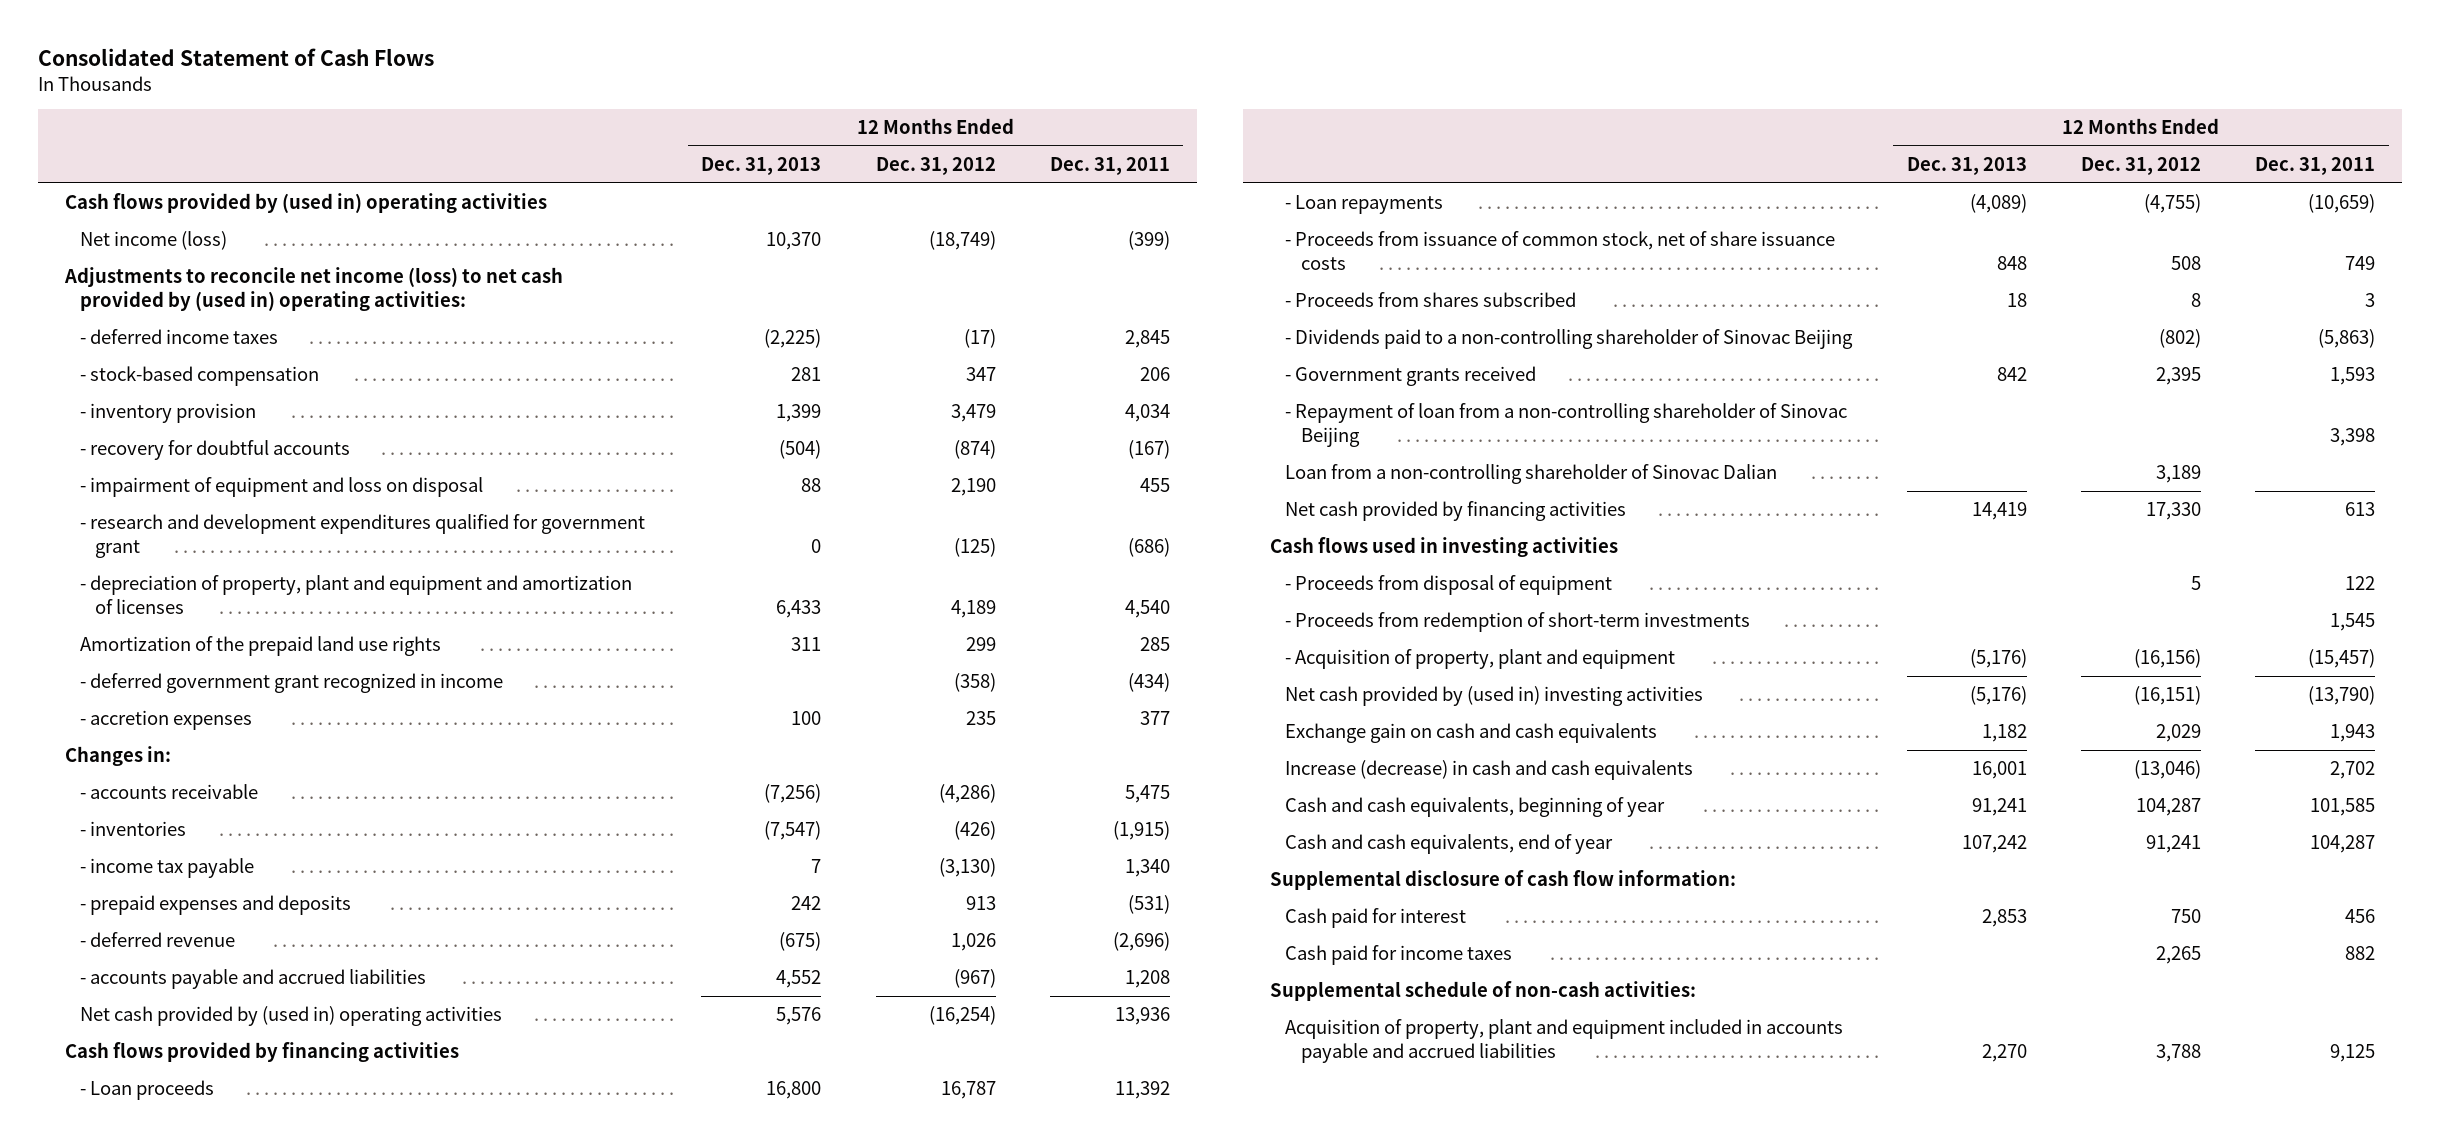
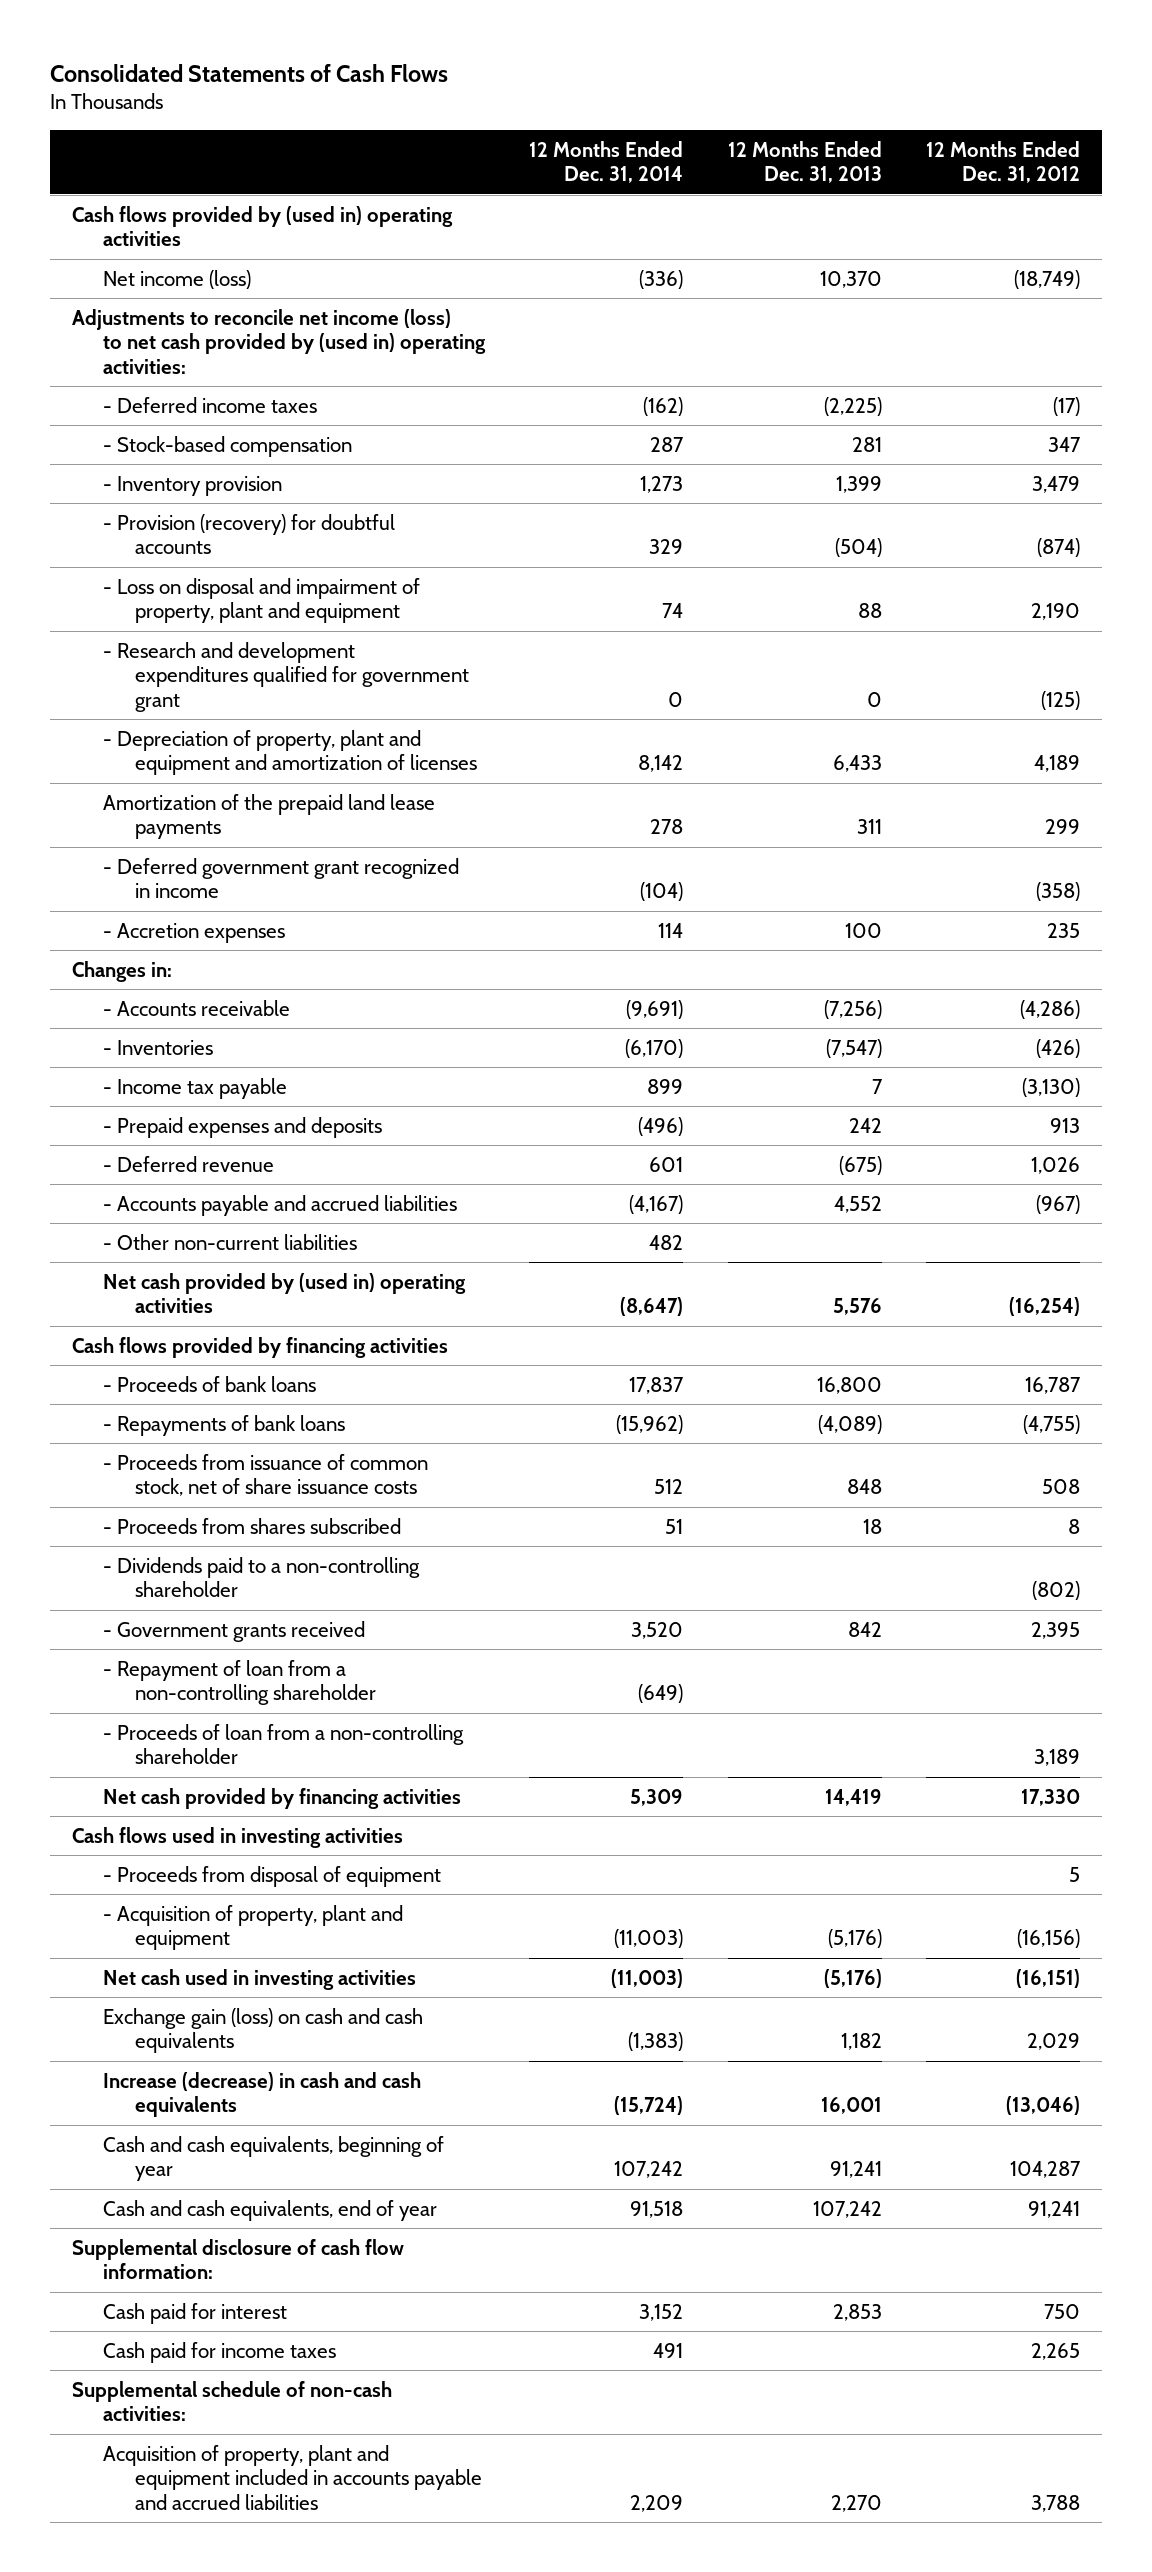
[37,47,434,66] Consolidated Statement of Cash Flows -> [49,63,448,82] Consolidated Statements of Cash Flows
[1049,156,1170,175] Dec. 31, 2011 -> none
none -> [529,140,684,184] 12 Months Ended Dec. 31, 2014
[80,329,279,345] - deferred income taxes -> [103,396,318,413] - Deferred income taxes
[80,366,320,387] - stock-based compensation -> [103,435,353,457] - Stock-based compensation
[80,403,257,424] - inventory provision -> [103,475,283,496] - Inventory provision
[80,440,351,461] - recovery for doubtful accounts -> [103,513,396,555] - Provision (recovery) for doubtful accounts
[80,477,484,498] - impairment of equipment and loss on disposal -> [103,577,421,624] - Loss on disposal and impairment of property, plant and equipment
[80,514,646,558] - research and development expenditures qualified for government grant -> [103,641,469,712] - Research and development expenditures qualified for government grant
[80,575,633,614] - depreciation of property, plant and equipment and amortization of licenses -> [103,729,477,776] - Depreciation of property, plant and equipment and amortization of licenses
[80,636,442,657] Amortization of the prepaid land use rights -> [103,793,436,840] Amortization of the prepaid land lease payments
[80,673,504,694] - deferred government grant recognized in income -> [103,857,460,899] - Deferred government grant recognized in income
[80,710,253,731] - accretion expenses -> [103,922,286,943] - Accretion expenses
[80,784,259,800] - accounts receivable -> [103,999,291,1016] - Accounts receivable
[80,821,187,837] - inventories -> [103,1039,214,1055] - Inventories
[80,858,255,879] - income tax payable -> [103,1077,288,1099] - Income tax payable
[80,895,352,916] - prepaid expenses and deposits -> [103,1116,383,1138] - Prepaid expenses and deposits
[80,932,236,948] - deferred revenue -> [103,1155,275,1172] - Deferred revenue
[80,969,427,990] - accounts payable and accrued liabilities -> [103,1194,458,1216] - Accounts payable and accrued liabilities
none -> [103,1233,358,1250] - Other non-current liabilities
[80,1080,215,1101] - Loan proceeds -> [103,1375,317,1392] - Proceeds of bank loans
[1285,195,1444,215] - Loan repayments -> [103,1414,346,1436] - Repayments of bank loans
[1285,329,1854,350] - Dividends paid to a non-controlling shareholder of Sinovac Beijing -> [103,1556,421,1598] - Dividends paid to a non-controlling shareholder
[1285,403,1848,447] - Repayment of loan from a non-controlling shareholder of Sinovac Beijing -> [103,1659,376,1706] - Repayment of loan from a non-controlling shareholder
[1285,464,1778,485] Loan from a non-controlling shareholder of Sinovac Dalian -> [103,1723,465,1765] - Proceeds of loan from a non-controlling shareholder
[1285,612,1751,633] - Proceeds from redemption of short-term investments -> none
[1285,686,1704,707] Net cash provided by (used in) investing activities -> [103,1968,417,1990] Net cash used in investing activities
[1285,723,1658,744] Exchange gain on cash and cash equivalents -> [103,2007,424,2054] Exchange gain (loss) on cash and cash equivalents

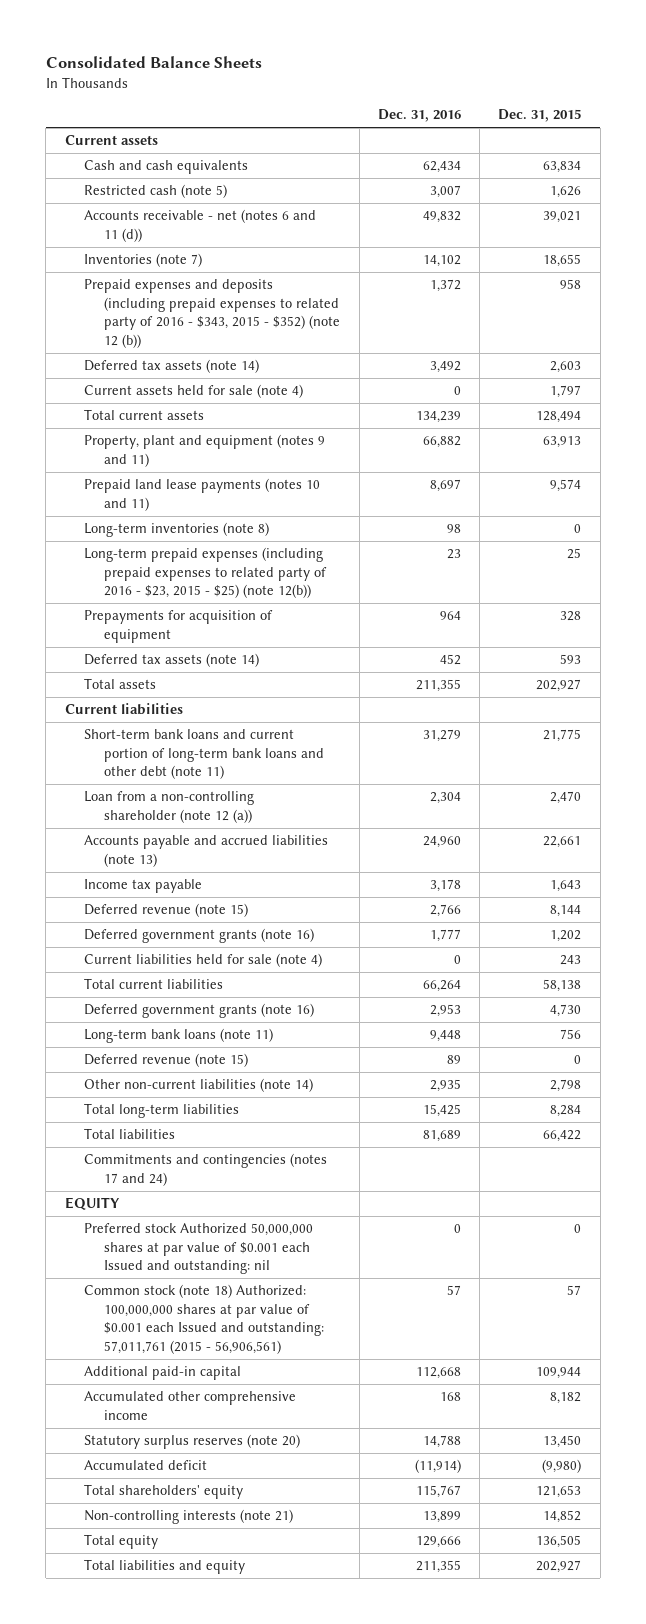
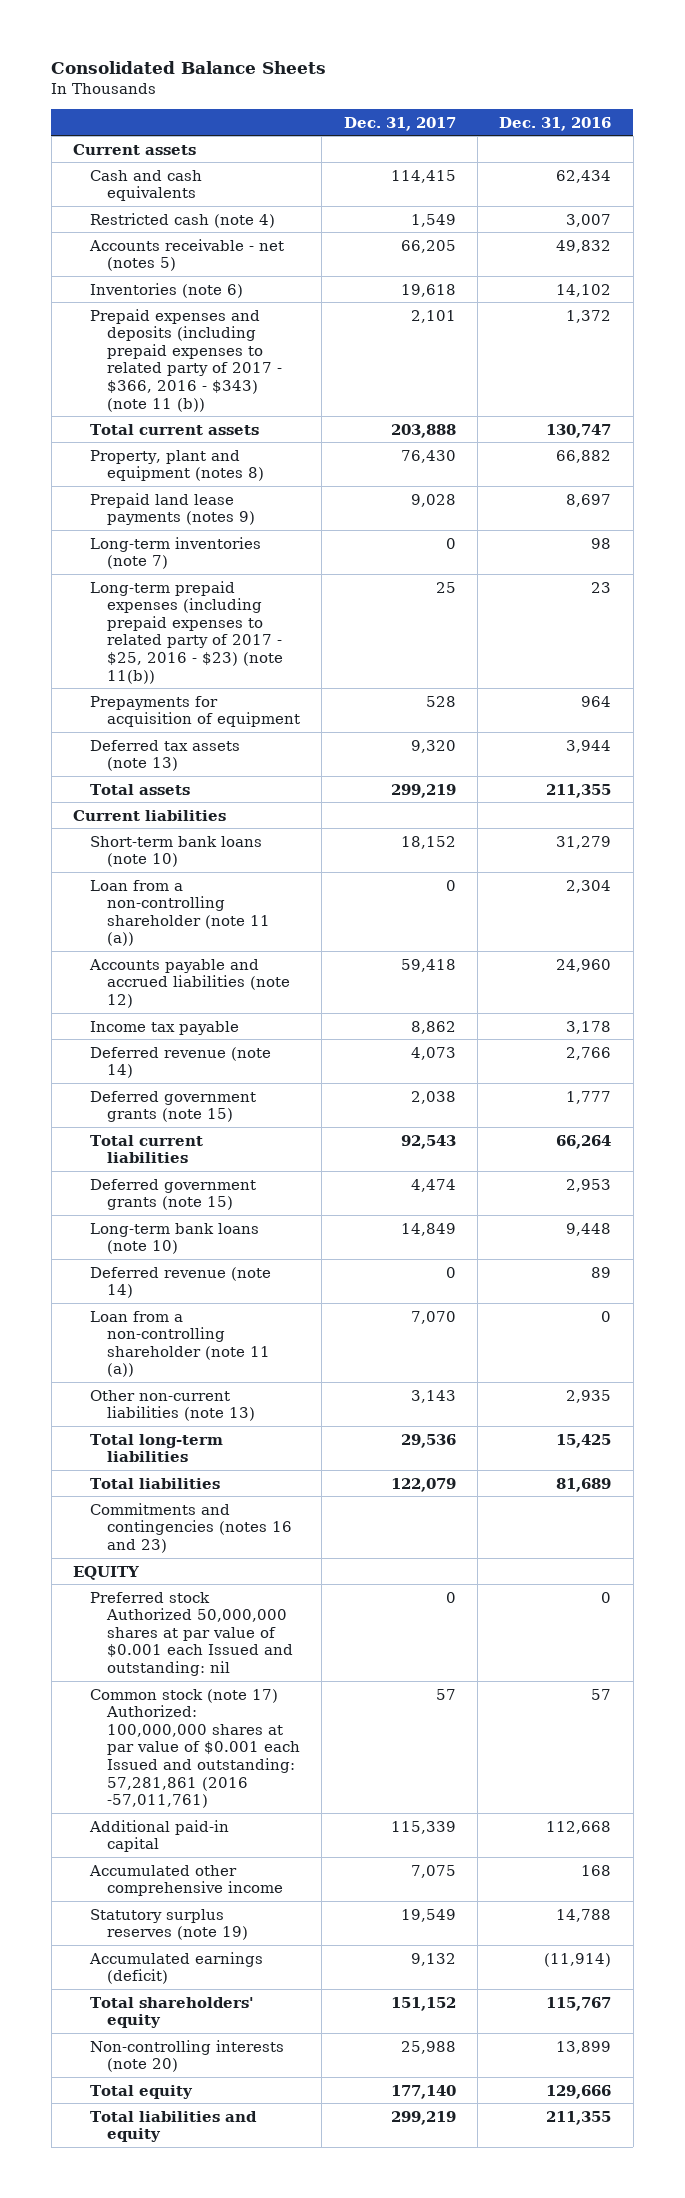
[498,109,582,123] Dec. 31, 2015 -> none
none -> [343,116,456,131] Dec. 31, 2017
[84,359,260,374] Deferred tax assets (note 14) -> none
[84,384,304,399] Current assets held for sale (note 4) -> none
[84,184,228,199] Restricted cash (note 5) -> [90,212,276,228] Restricted cash (note 4)
[84,209,317,242] Accounts receivable - net (notes 6 and 11 (d)) -> [89,238,285,272] Accounts receivable - net (notes 5)
[84,253,203,268] Inventories (note 7) -> [90,282,244,298] Inventories (note 6)
[84,279,341,348] Prepaid expenses and deposits (including prepaid expenses to related party of 2016 - $343, 2015 - $352) (note 12 (b)) -> [90,308,283,412] Prepaid expenses and deposits (including prepaid expenses to related party of 2017 - $366, 2016 - $343) (note 11 (b))
[415,411,461,424] 134,239 -> [546,423,612,438] 130,747
[84,434,326,467] Property, plant and equipment (notes 9 and 11) -> [90,449,265,482] Property, plant and equipment (notes 8)
[84,478,321,511] Prepaid land lease payments (notes 10 and 11) -> [90,492,256,526] Prepaid land lease payments (notes 9)
[84,522,270,538] Long-term inventories (note 8) -> [90,536,262,570] Long-term inventories (note 7)
[84,547,328,599] Long-term prepaid expenses (including prepaid expenses to related party of 2016 - $23, 2015 - $25) (note 12(b)) -> [90,580,284,684] Long-term prepaid expenses (including prepaid expenses to related party of 2017 - $25, 2016 - $23) (note 11(b))
[84,653,260,668] Deferred tax assets (note 14) -> [90,739,241,772] Deferred tax assets (note 13)
[439,654,461,666] 452 -> [566,739,612,753] 3,944
[84,729,325,780] Short-term bank loans and current portion of long-term bank loans and other debt (note 11) -> [90,835,263,868] Short-term bank loans (note 10)
[84,791,255,823] Loan from a non-controlling shareholder (note 12 (a)) -> [90,879,271,947] Loan from a non-controlling shareholder (note 11 (a))
[84,835,329,867] Accounts payable and accrued liabilities (note 13) -> [89,958,291,1008] Accounts payable and accrued liabilities (note 12)
[84,953,323,968] Current liabilities held for sale (note 4) -> none
[84,903,249,918] Deferred revenue (note 15) -> [90,1046,272,1079] Deferred revenue (note 14)
[84,928,315,944] Deferred government grants (note 16) -> [90,1090,257,1123] Deferred government grants (note 15)
[84,1003,315,1019] Deferred government grants (note 16) -> [90,1178,257,1211] Deferred government grants (note 15)
[84,1028,274,1044] Long-term bank loans (note 11) -> [90,1222,260,1255] Long-term bank loans (note 10)
[84,1053,249,1068] Deferred revenue (note 15) -> [90,1266,272,1299] Deferred revenue (note 14)
none -> [90,1310,271,1378] Loan from a non-controlling shareholder (note 11 (a))
[84,1078,314,1093] Other non-current liabilities (note 14) -> [90,1389,256,1422] Other non-current liabilities (note 13)
[84,1153,328,1186] Commitments and contingencies (notes 17 and 24) -> [90,1502,293,1553] Commitments and contingencies (notes 16 and 23)
[84,1284,325,1354] Common stock (note 18) Authorized: 100,000,000 shares at par value of $0.001 each Issued and outstanding: 57,011,761 (2015 - 56,906,561) -> [90,1688,301,1809] Common stock (note 17) Authorized: 100,000,000 shares at par value of $0.001 each Issued and outstanding: 57,281,861 (2016 -57,011,761)
[84,1434,301,1450] Statutory surplus reserves (note 20) -> [90,1908,249,1941] Statutory surplus reserves (note 19)
[84,1460,208,1471] Accumulated deficit -> [89,1951,264,1985] Accumulated earnings (deficit)
[84,1509,294,1525] Non-controlling interests (note 21) -> [90,2039,285,2073] Non-controlling interests (note 20)

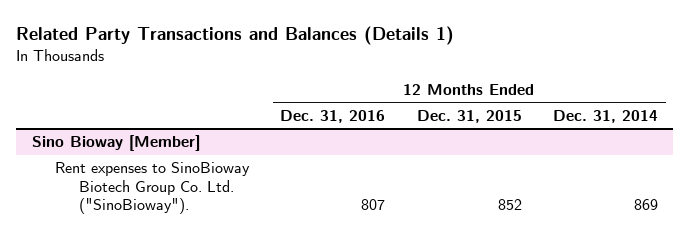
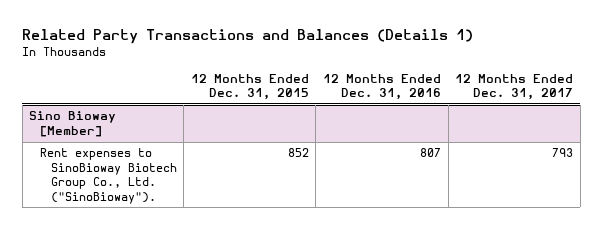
[552,109,658,123] Dec. 31, 2014 -> none
none -> [455,73,574,100] 12 Months Ended Dec. 31, 2017
[55,162,251,215] Rent expenses to SinoBioway Biotech Group Co. Ltd. ("SinoBioway"). -> [39,148,177,204] Rent expenses to SinoBioway Biotech Group Co., Ltd. ("SinoBioway").

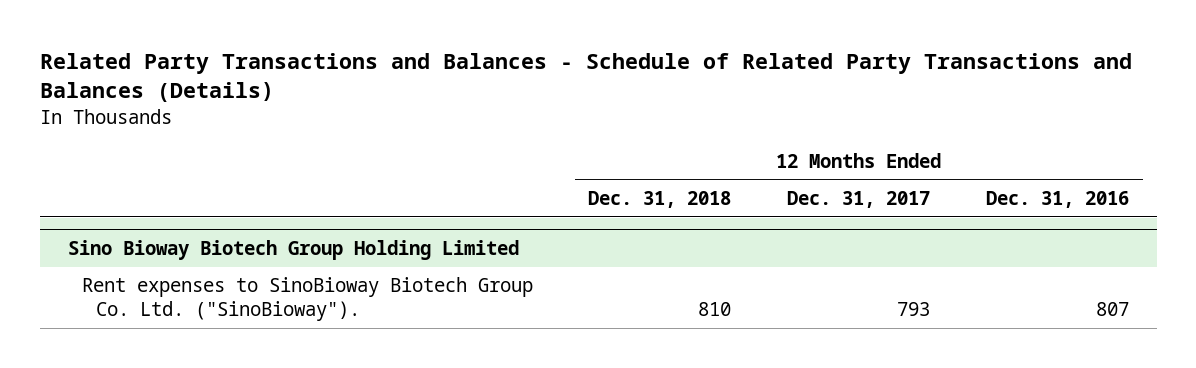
[22,28,474,44] Related Party Transactions and Balances (Details 1) -> [39,53,1132,103] Related Party Transactions and Balances - Schedule of Related Party Transactions and Balances (Details)
[190,73,309,100] 12 Months Ended Dec. 31, 2015 -> none
none -> [588,191,732,209] Dec. 31, 2018
[29,111,117,137] Sino Bioway [Member] -> [67,240,519,261] Sino Bioway Biotech Group Holding Limited
[39,148,177,204] Rent expenses to SinoBioway Biotech Group Co., Ltd. ("SinoBioway"). -> [81,277,533,322] Rent expenses to SinoBioway Biotech Group Co. Ltd. ("SinoBioway").

